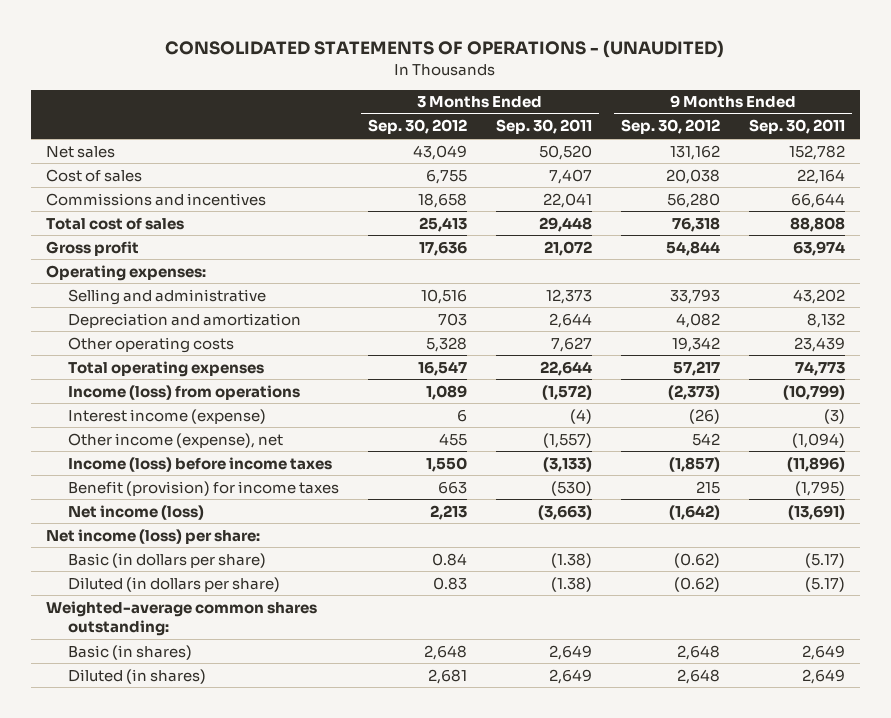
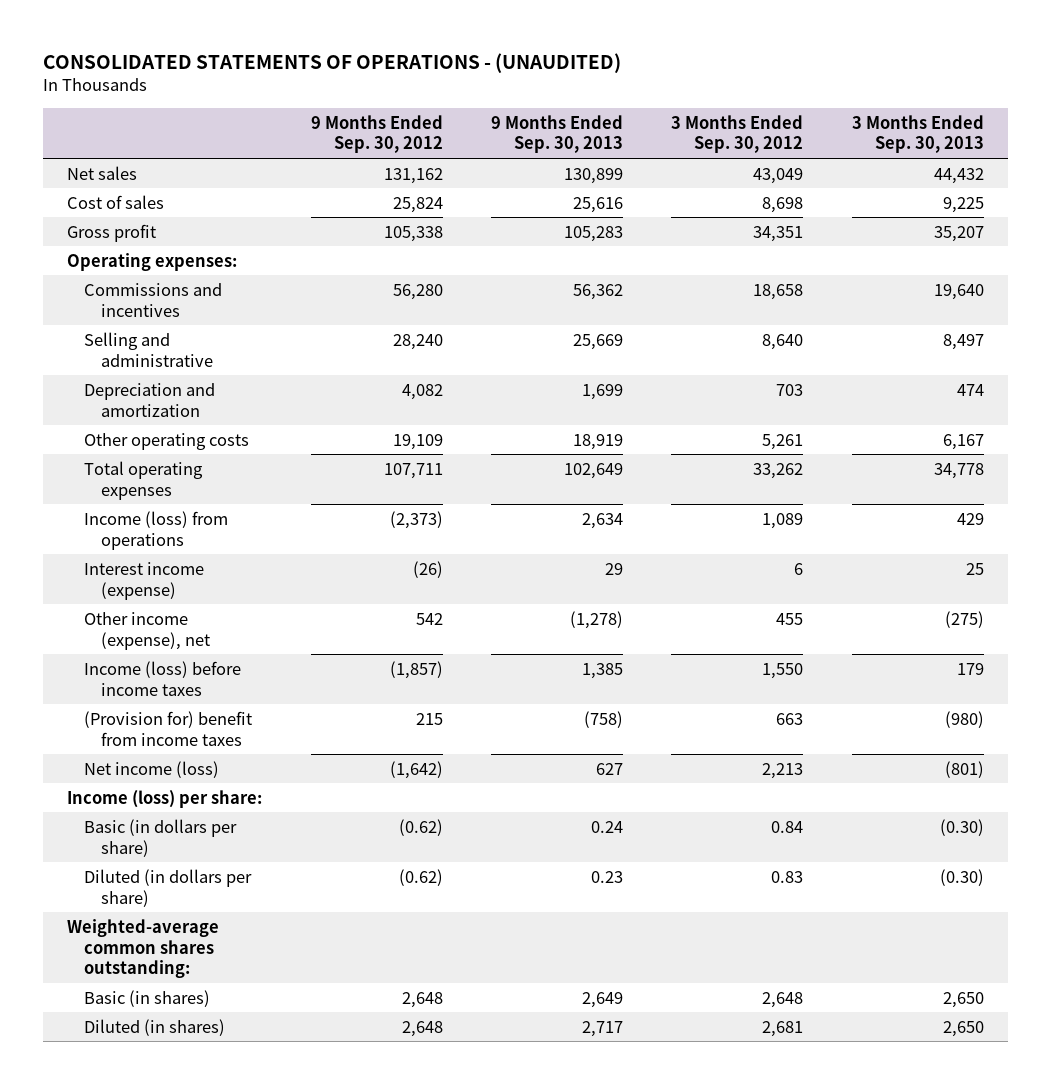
[495,119,592,135] Sep. 30, 2011 -> none
[748,119,845,135] Sep. 30, 2011 -> none
none -> [491,114,624,154] 9 Months Ended Sep. 30, 2013
none -> [851,114,984,154] 3 Months Ended Sep. 30, 2013
[45,216,184,230] Total cost of sales -> none
[425,168,467,184] 6,755 -> [762,196,804,213] 8,698
[665,168,720,184] 20,038 -> [392,196,443,213] 25,824
[418,240,467,256] 17,636 -> [753,225,804,242] 34,351
[665,240,720,256] 54,844 -> [383,225,443,242] 105,338
[45,192,266,206] Commissions and incentives -> [84,282,223,317] Commissions and incentives
[420,288,467,304] 10,516 -> [762,333,804,350] 8,640
[669,288,720,304] 33,793 -> [392,333,443,350] 28,240
[425,336,467,352] 5,328 -> [762,433,804,450] 5,261
[671,336,720,352] 19,342 -> [392,433,443,450] 19,109
[417,360,467,376] 16,547 -> [753,462,804,479] 33,262
[672,360,720,376] 57,217 -> [383,462,443,479] 107,711
[67,480,339,496] Benefit (provision) for income taxes -> [84,710,253,746] (Provision for) benefit from income taxes
[45,528,260,544] Net income (loss) per share: -> [67,789,263,808] Income (loss) per share:

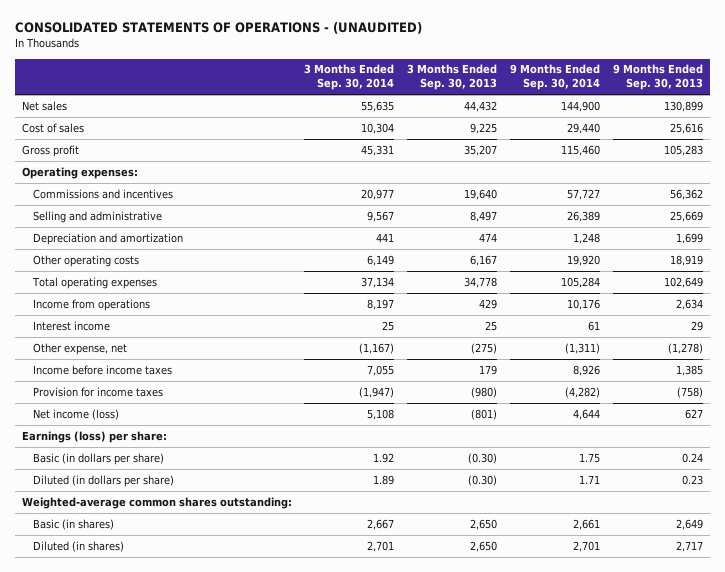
[310,114,443,154] 9 Months Ended Sep. 30, 2012 -> none
[671,114,804,154] 3 Months Ended Sep. 30, 2012 -> none
none -> [304,64,395,91] 3 Months Ended Sep. 30, 2014
none -> [510,64,601,91] 9 Months Ended Sep. 30, 2014
[84,510,229,550] Income (loss) from operations -> [32,298,150,311] Income from operations
[84,561,205,600] Interest income (expense) -> [32,320,110,331] Interest income
[84,611,211,650] Other income (expense), net -> [32,342,127,355] Other expense, net
[84,660,242,696] Income (loss) before income taxes -> [32,364,172,375] Income before income taxes
[84,710,253,746] (Provision for) benefit from income taxes -> [32,386,163,397] Provision for income taxes
[67,789,263,808] Income (loss) per share: -> [21,430,167,443] Earnings (loss) per share:

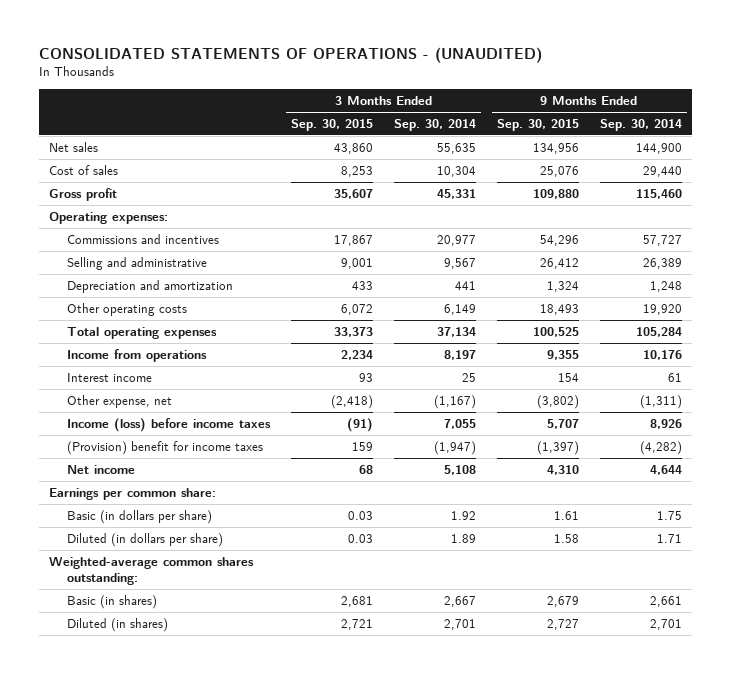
[407,64,498,91] 3 Months Ended Sep. 30, 2013 -> none
[613,64,704,91] 9 Months Ended Sep. 30, 2013 -> none
none -> [291,119,374,132] Sep. 30, 2015
none -> [496,119,579,132] Sep. 30, 2015
[32,364,172,375] Income before income taxes -> [67,417,272,432] Income (loss) before income taxes
[32,386,163,397] Provision for income taxes -> [67,440,264,455] (Provision) benefit for income taxes
[32,408,119,420] Net income (loss) -> [67,464,136,474] Net income
[21,430,167,443] Earnings (loss) per share: -> [49,487,217,500] Earnings per common share:

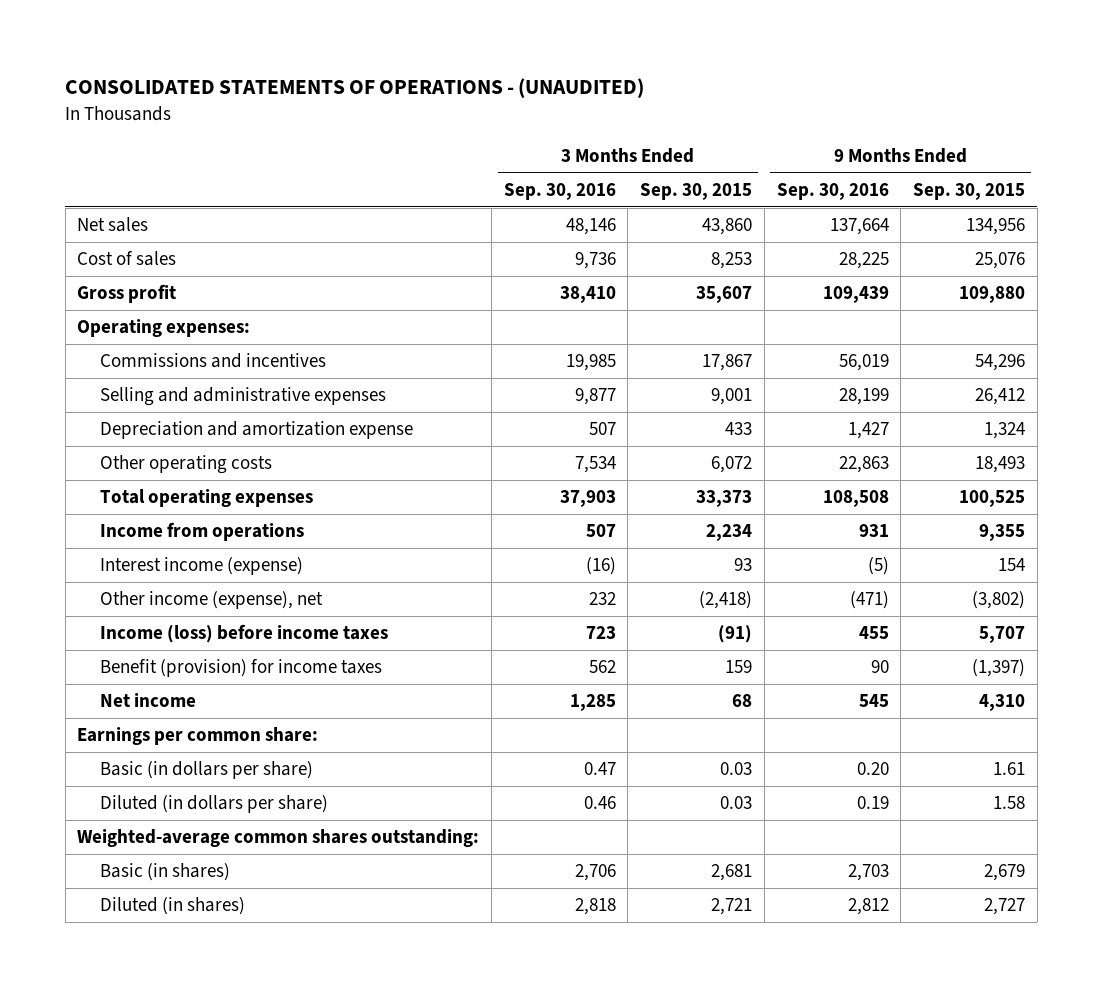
[394,119,477,132] Sep. 30, 2014 -> none
[599,119,682,132] Sep. 30, 2014 -> none
none -> [503,182,616,200] Sep. 30, 2016
none -> [776,182,889,200] Sep. 30, 2016
[67,256,208,270] Selling and administrative -> [100,387,387,407] Selling and administrative expenses
[67,279,234,293] Depreciation and amortization -> [100,421,414,440] Depreciation and amortization expense
[67,372,153,382] Interest income -> [100,557,304,576] Interest income (expense)
[67,394,173,408] Other expense, net -> [100,591,324,610] Other income (expense), net
[67,440,264,455] (Provision) benefit for income taxes -> [100,659,383,678] Benefit (provision) for income taxes

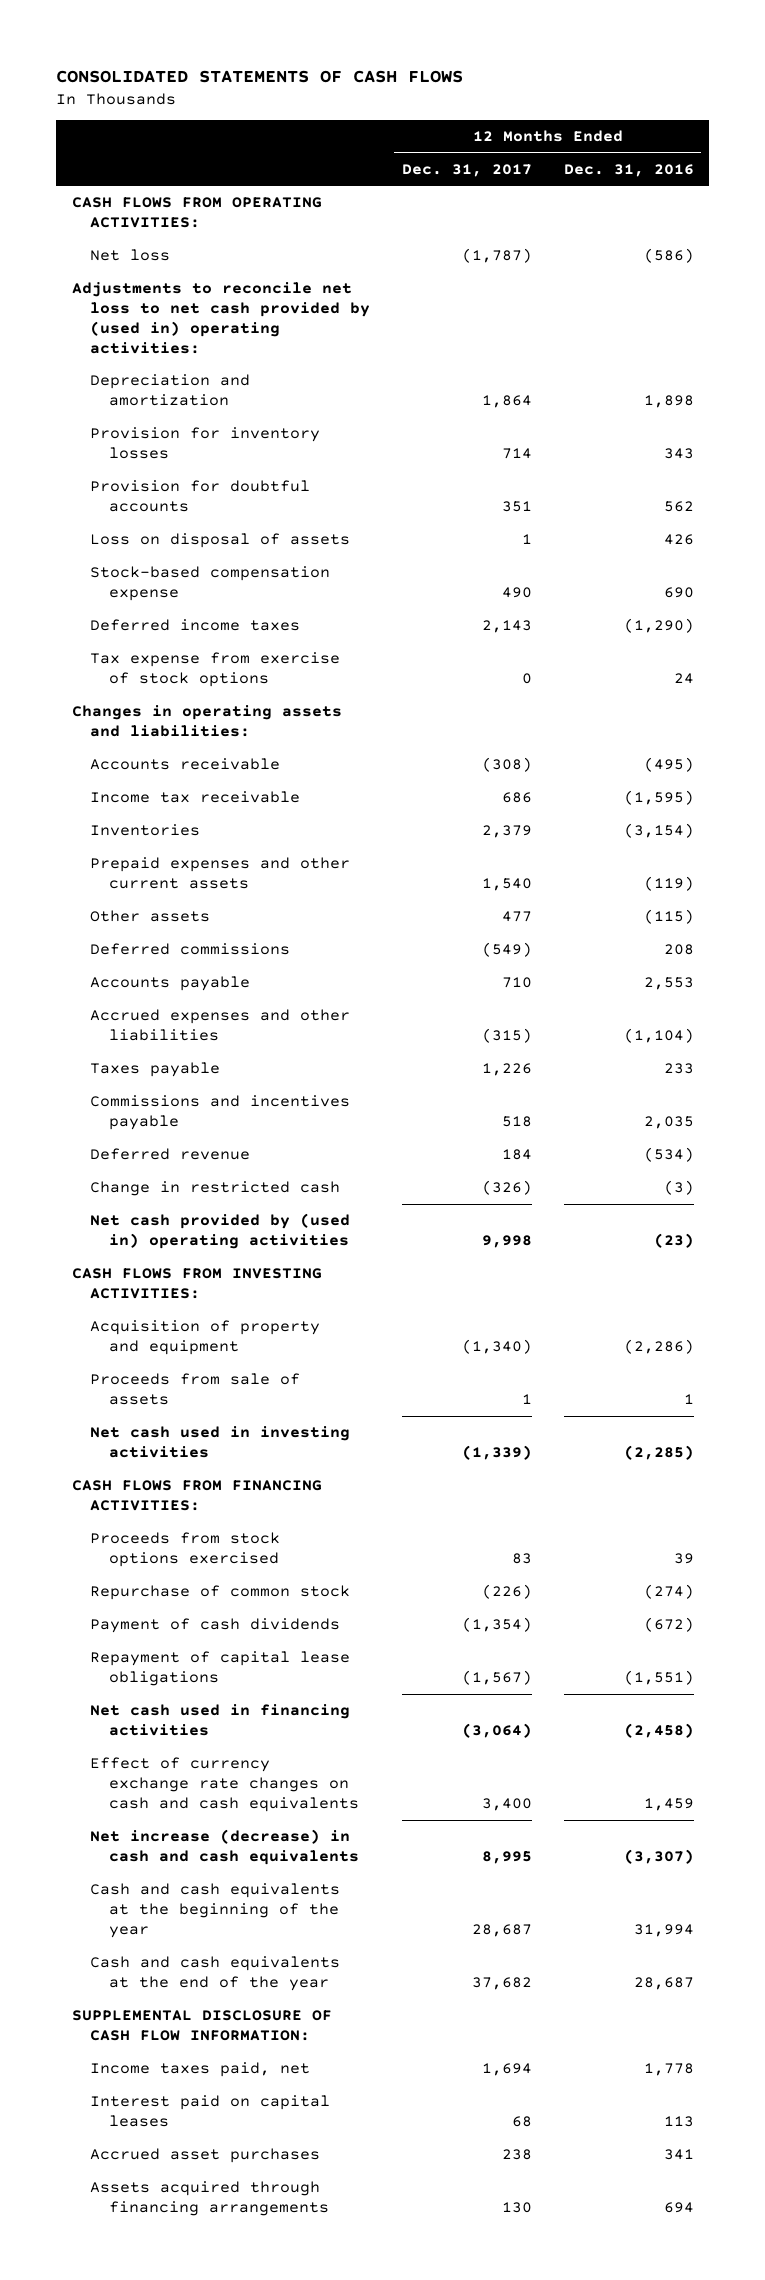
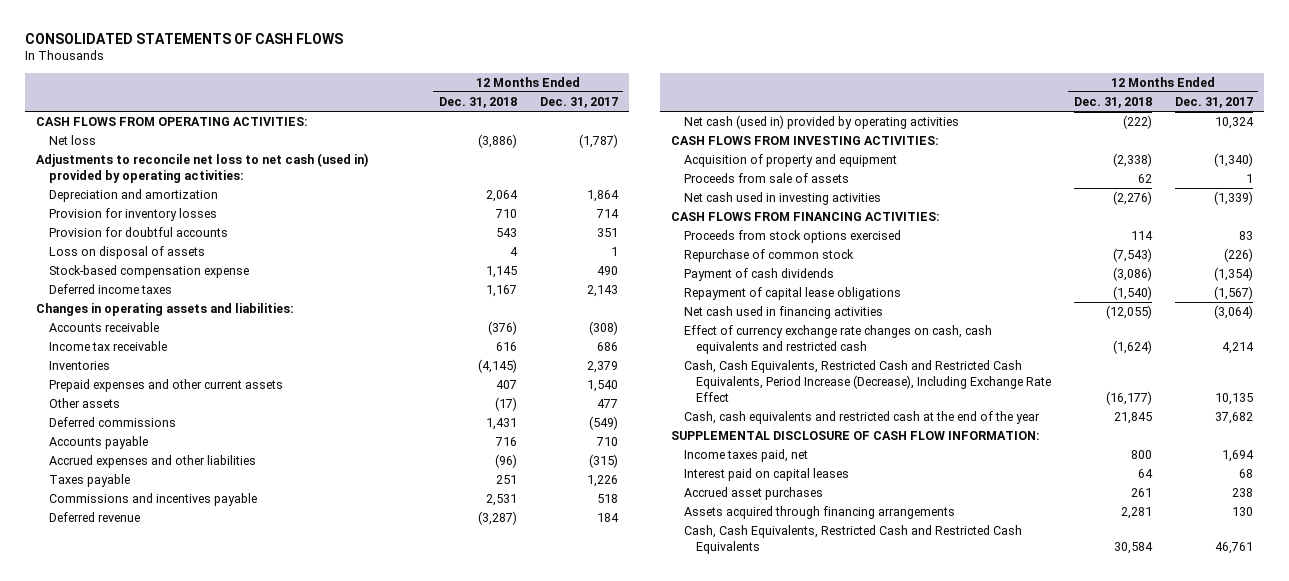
[563,163,694,177] Dec. 31, 2016 -> none
none -> [438,96,517,108] Dec. 31, 2018
[71,282,371,355] Adjustments to reconcile net loss to net cash provided by (used in) operating activities: -> [36,153,369,183] Adjustments to reconcile net loss to net cash (used in) provided by operating activities:
[90,652,341,688] Tax expense from exercise of stock options -> none
[90,1181,341,1197] Change in restricted cash -> none
[90,1213,351,1250] Net cash provided by (used in) operating activities -> [683,115,959,130] Net cash (used in) provided by operating activities
[481,1235,532,1249] 9,998 -> [1214,117,1254,130] 10,324
[90,1829,359,1866] Net increase (decrease) in cash and cash equivalents -> none
[90,1956,341,1992] Cash and cash equivalents at the end of the year -> none
[90,1757,359,1813] Effect of currency exchange rate changes on cash and cash equivalents -> [683,325,992,354] Effect of currency exchange rate changes on cash, cash equivalents and restricted cash
[481,1798,532,1812] 3,400 -> [1221,341,1254,354] 4,214
none -> [683,360,1052,402] Cash, Cash Equivalents, Restricted Cash and Restricted Cash Equivalents, Period Increase (Decrease), Including Exchange Rate Effect
[90,1883,341,1939] Cash and cash equivalents at the beginning of the year -> [683,411,1040,425] Cash, cash equivalents and restricted cash at the end of the year
[471,1924,532,1938] 28,687 -> [1214,412,1253,425] 37,682
none -> [683,525,1022,554] Cash, Cash Equivalents, Restricted Cash and Restricted Cash Equivalents

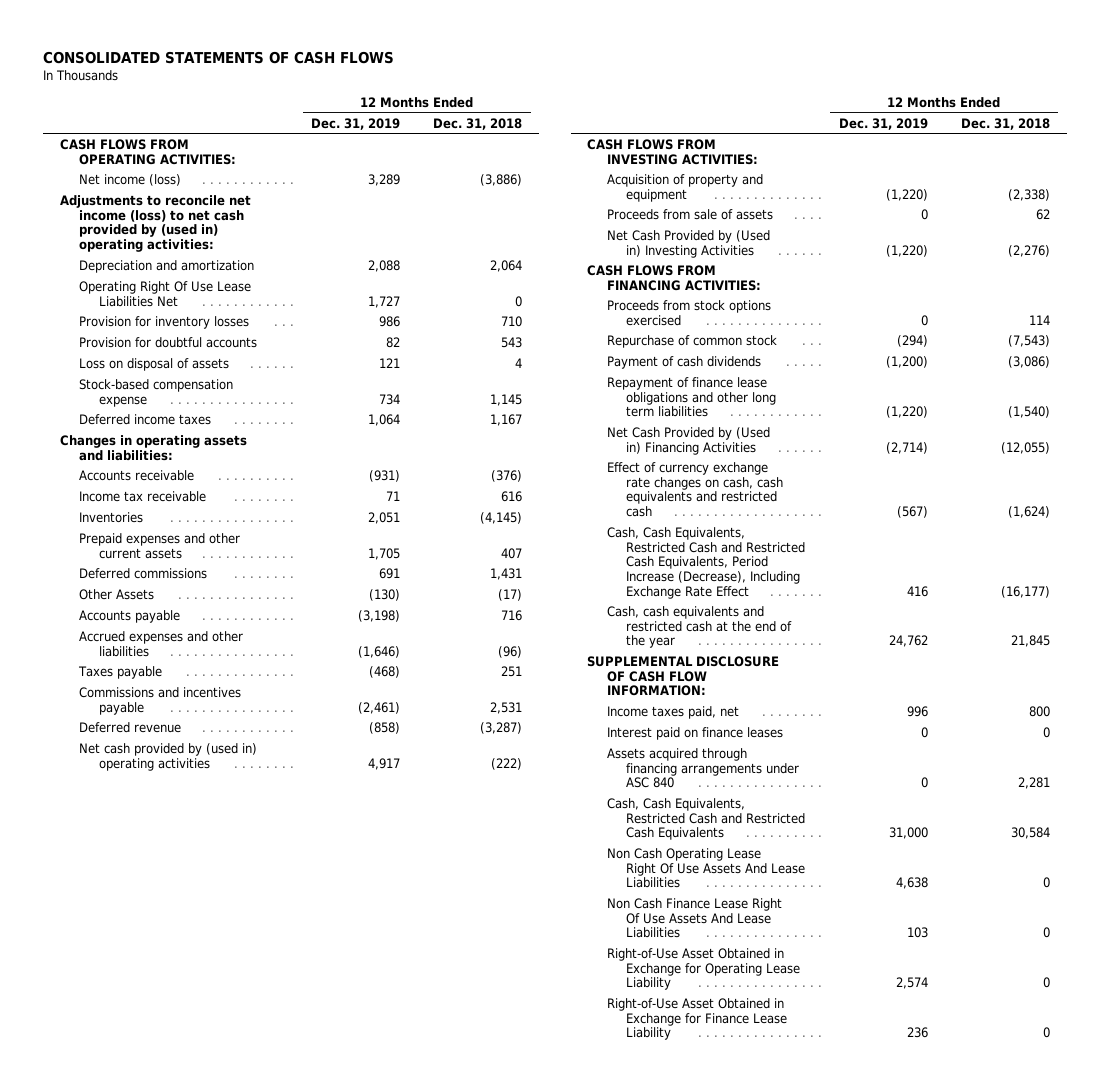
[539,96,618,108] Dec. 31, 2017 -> none
none -> [310,117,400,130] Dec. 31, 2019
[48,135,96,146] Net loss -> [79,173,182,186] Net income (loss)
[36,153,369,183] Adjustments to reconcile net loss to net cash (used in) provided by operating activities: -> [59,194,251,252] Adjustments to reconcile net income (loss) to net cash provided by (used in) operating activities:
none -> [79,280,252,307] Operating Right Of Use Lease Liabilities Net
[48,398,120,409] Other assets -> none
none -> [79,588,155,600] Other Assets
[683,115,959,130] Net cash (used in) provided by operating activities -> [79,742,258,771] Net cash provided by (used in) operating activities
[683,192,881,206] Net cash used in investing activities -> [606,229,770,258] Net Cash Provided by (Used in) Investing Activities
[683,287,901,301] Repayment of capital lease obligations -> [606,376,777,418] Repayment of finance lease obligations and other long term liabilities
[683,306,883,320] Net cash used in financing activities -> [606,426,770,455] Net Cash Provided by (Used in) Financing Activities
[683,487,823,501] Accrued asset purchases -> none
[683,468,849,482] Interest paid on capital leases -> [606,726,783,740] Interest paid on finance leases
[1137,469,1153,479] 64 -> [1042,726,1050,738] 0
[683,506,955,520] Assets acquired through financing arrangements -> [606,747,800,789] Assets acquired through financing arrangements under ASC 840
none -> [606,847,806,889] Non Cash Operating Lease Right Of Use Assets And Lease Liabilities
none -> [606,897,782,939] Non Cash Finance Lease Right Of Use Assets And Lease Liabilities
none -> [606,947,801,991] Right-of-Use Asset Obtained in Exchange for Operating Lease Liability
none -> [606,997,788,1041] Right-of-Use Asset Obtained in Exchange for Finance Lease Liability

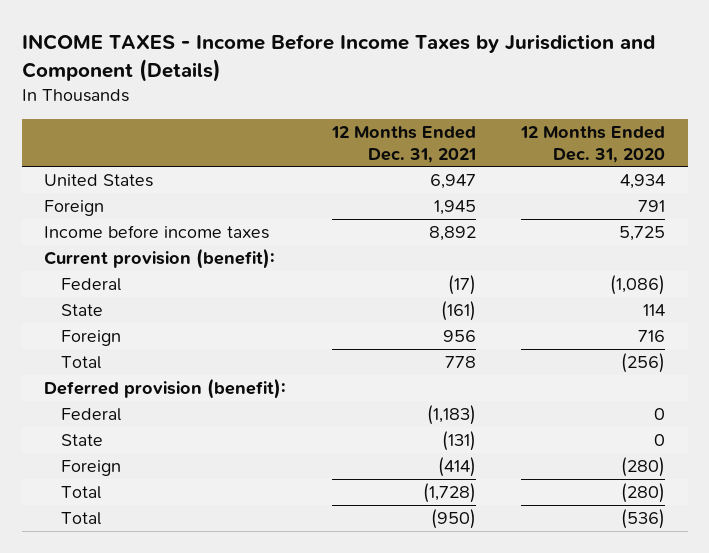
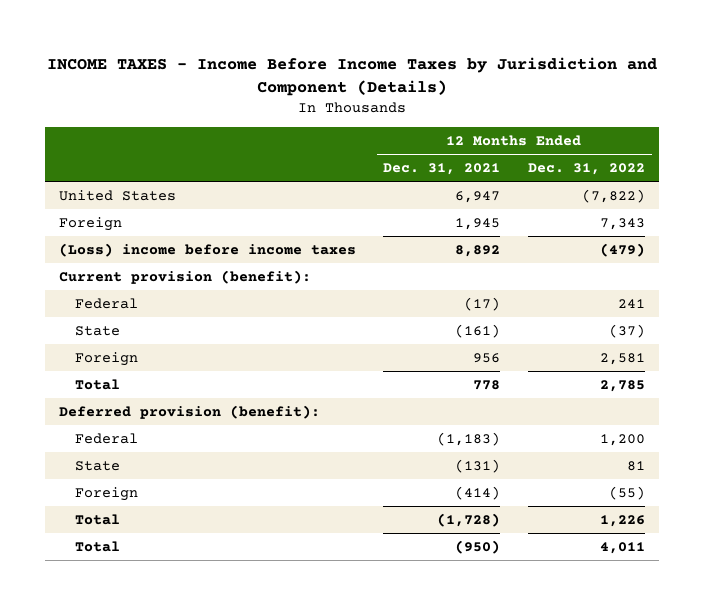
[520,126,666,163] 12 Months Ended Dec. 31, 2020 -> none
none -> [527,162,645,175] Dec. 31, 2022
[44,225,270,240] Income before income taxes -> [59,242,357,257] (Loss) income before income taxes

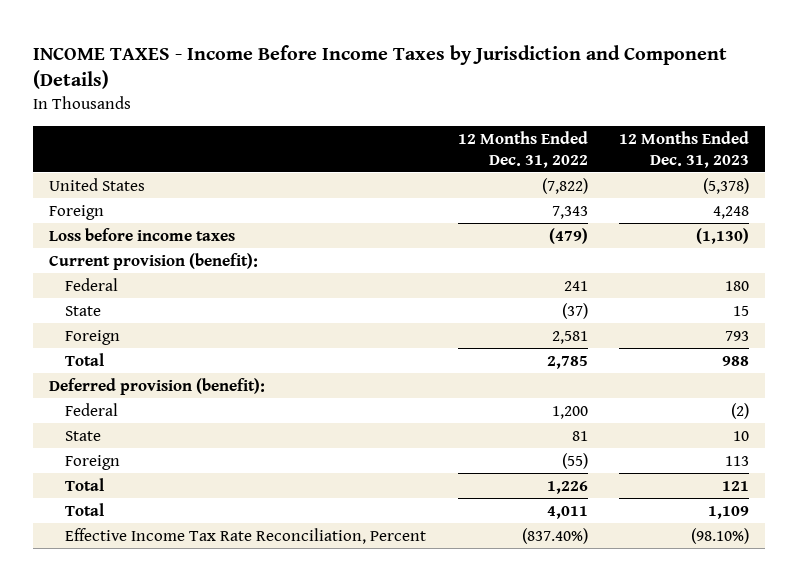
[383,162,501,175] Dec. 31, 2021 -> none
none -> [618,131,749,168] 12 Months Ended Dec. 31, 2023
[59,242,357,257] (Loss) income before income taxes -> [48,227,235,241] Loss before income taxes
none -> [65,527,427,544] Effective Income Tax Rate Reconciliation, Percent

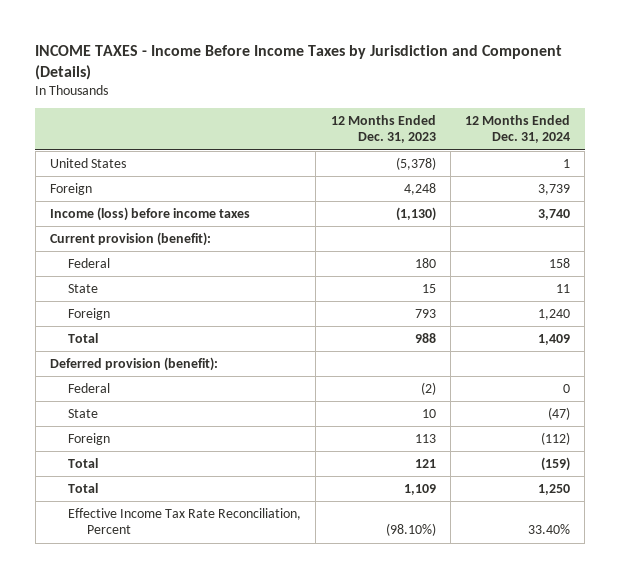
[457,131,588,168] 12 Months Ended Dec. 31, 2022 -> none
none -> [464,115,570,144] 12 Months Ended Dec. 31, 2024
[48,227,235,241] Loss before income taxes -> [49,207,250,222] Income (loss) before income taxes

